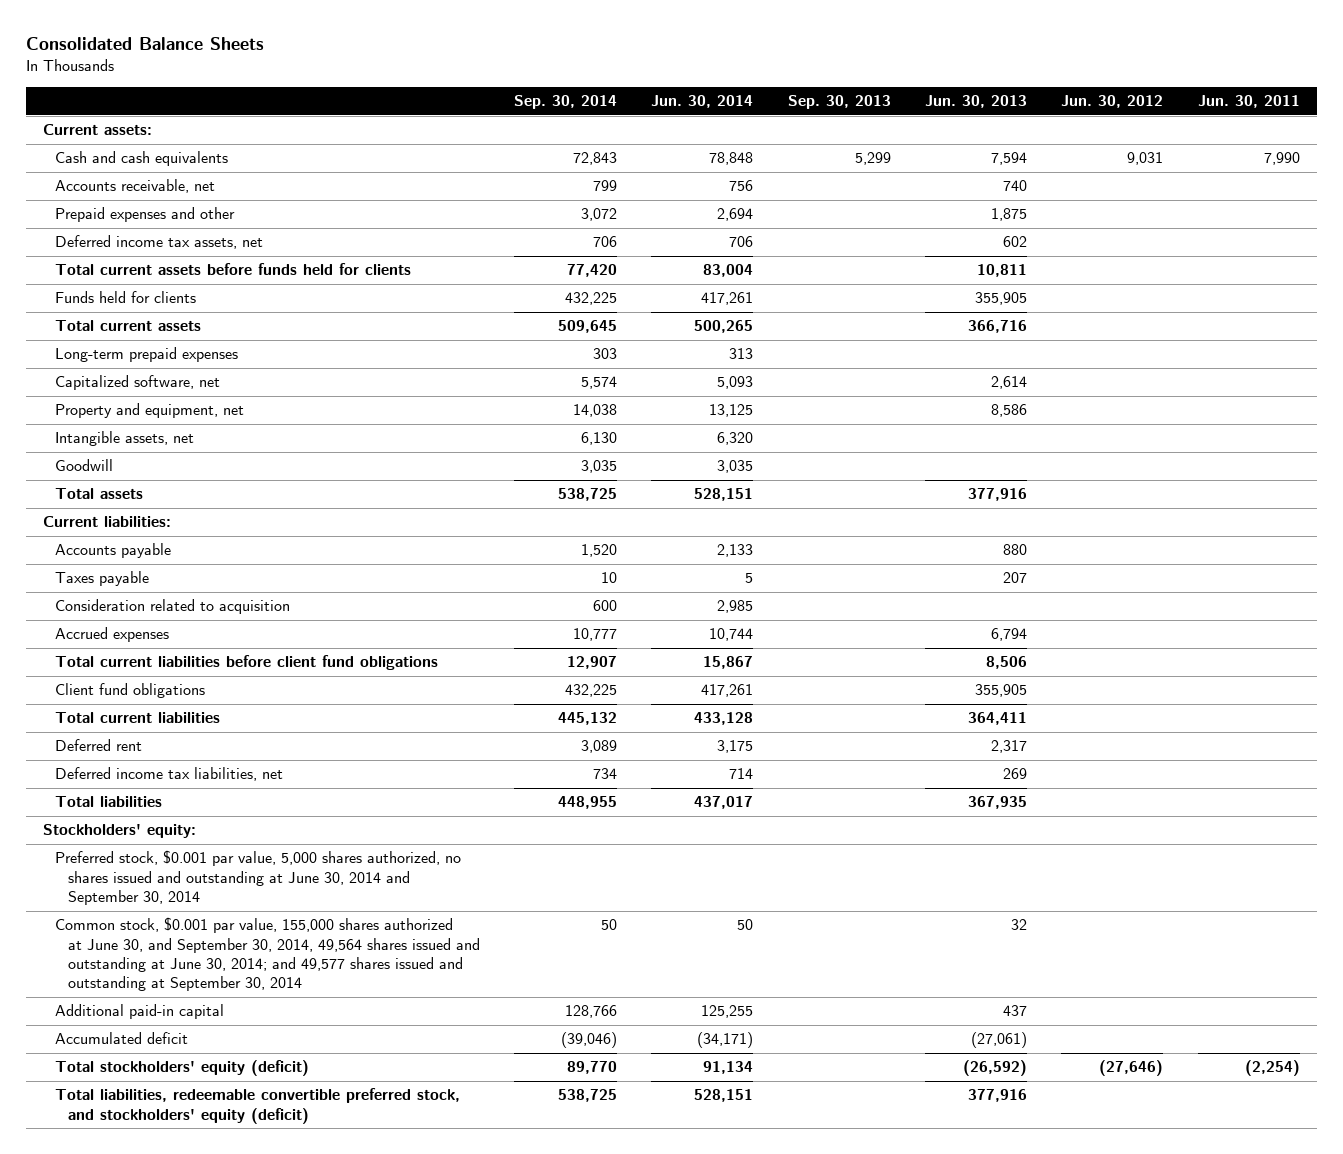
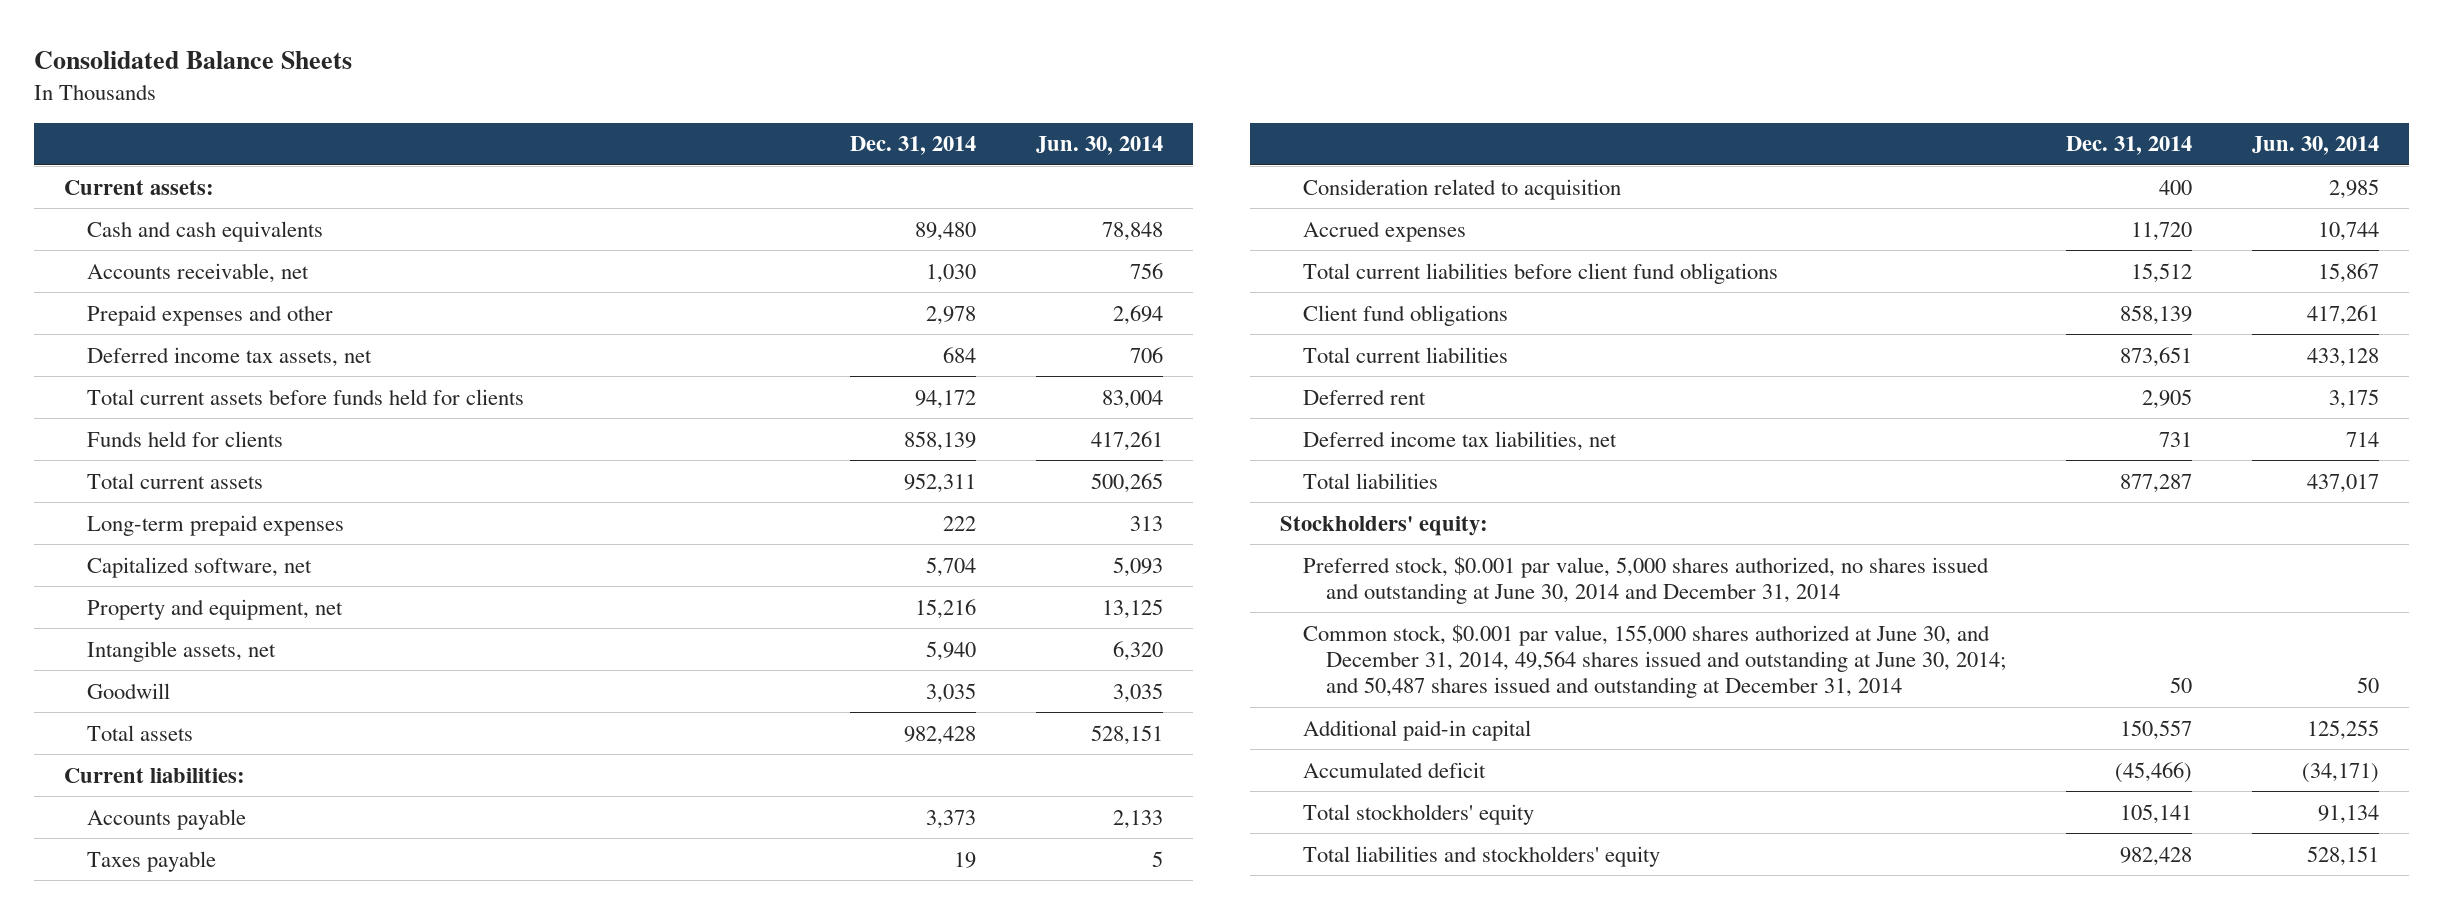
[513,95,617,110] Sep. 30, 2014 -> none
[787,95,891,110] Sep. 30, 2013 -> none
[924,95,1027,109] Jun. 30, 2013 -> none
[1061,95,1164,109] Jun. 30, 2012 -> none
[1197,95,1300,109] Jun. 30, 2011 -> none
none -> [849,136,976,156] Dec. 31, 2014
[55,850,462,905] Preferred stock, $0.001 par value, 5,000 shares authorized, no shares issued and outstanding at June 30, 2014 and September 30, 2014 -> [1302,555,1989,604] Preferred stock, $0.001 par value, 5,000 shares authorized, no shares issued and outstanding at June 30, 2014 and December 31, 2014
[55,917,480,992] Common stock, $0.001 par value, 155,000 shares authorized at June 30, and September 30, 2014, 49,564 shares issued and outstanding at June 30, 2014; and 49,577 shares issued and outstanding at September 30, 2014 -> [1302,623,2006,699] Common stock, $0.001 par value, 155,000 shares authorized at June 30, and December 31, 2014, 49,564 shares issued and outstanding at June 30, 2014; and 50,487 shares issued and outstanding at December 31, 2014
[55,1060,310,1077] Total stockholders' equity (deficit) -> [1302,803,1534,825] Total stockholders' equity
[55,1088,461,1124] Total liabilities, redeemable convertible preferred stock, and stockholders' equity (deficit) -> [1302,845,1660,867] Total liabilities and stockholders' equity

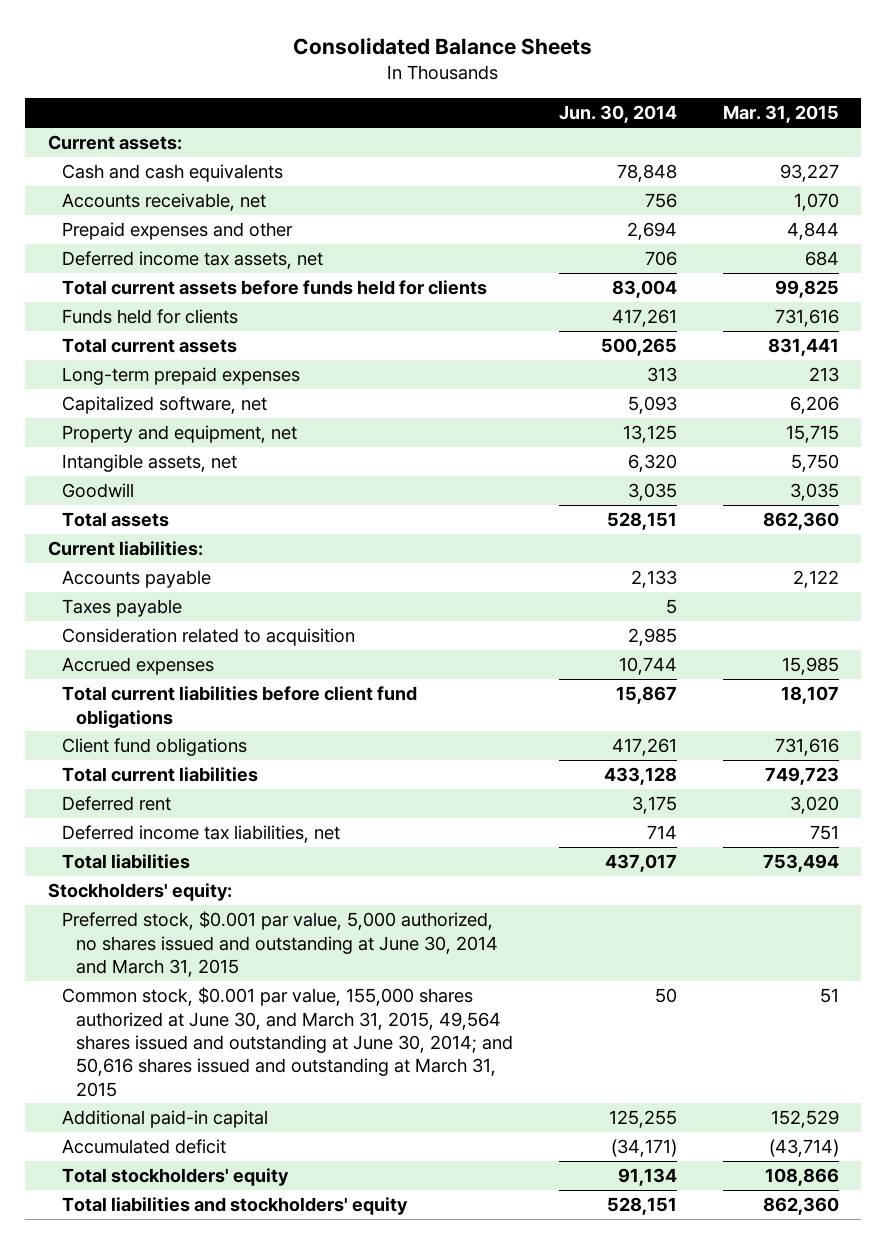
[849,136,976,156] Dec. 31, 2014 -> none
none -> [722,105,839,124] Mar. 31, 2015
[1302,555,1989,604] Preferred stock, $0.001 par value, 5,000 shares authorized, no shares issued and outstanding at June 30, 2014 and December 31, 2014 -> [62,911,499,977] Preferred stock, $0.001 par value, 5,000 authorized, no shares issued and outstanding at June 30, 2014 and March 31, 2015
[1302,623,2006,699] Common stock, $0.001 par value, 155,000 shares authorized at June 30, and December 31, 2014, 49,564 shares issued and outstanding at June 30, 2014; and 50,487 shares issued and outstanding at December 31, 2014 -> [62,987,514,1097] Common stock, $0.001 par value, 155,000 shares authorized at June 30, and March 31, 2015, 49,564 shares issued and outstanding at June 30, 2014; and 50,616 shares issued and outstanding at March 31, 2015

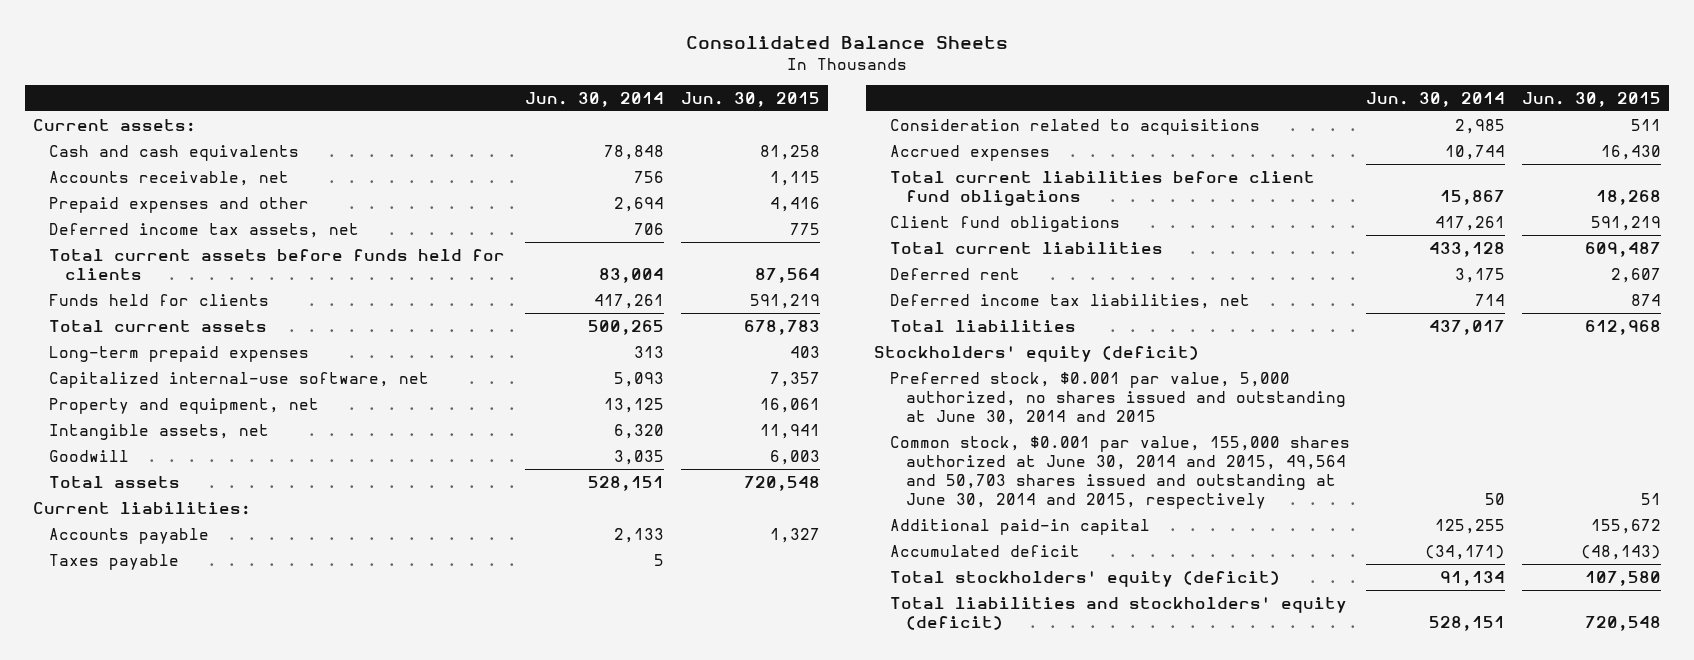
[722,105,839,124] Mar. 31, 2015 -> none
none -> [680,91,820,107] Jun. 30, 2015
[62,396,268,415] Capitalized software, net -> [49,371,430,388] Capitalized internal-use software, net
[62,628,356,647] Consideration related to acquisition -> [890,118,1261,135] Consideration related to acquisitions
[47,883,232,902] Stockholders' equity: -> [874,345,1200,362] Stockholders' equity (deficit)
[62,911,499,977] Preferred stock, $0.001 par value, 5,000 authorized, no shares issued and outstanding at June 30, 2014 and March 31, 2015 -> [890,371,1346,425] Preferred stock, $0.001 par value, 5,000 authorized, no shares issued and outstanding at June 30, 2014 and 2015
[62,987,514,1097] Common stock, $0.001 par value, 155,000 shares authorized at June 30, and March 31, 2015, 49,564 shares issued and outstanding at June 30, 2014; and 50,616 shares issued and outstanding at March 31, 2015 -> [890,435,1351,509] Common stock, $0.001 par value, 155,000 shares authorized at June 30, 2014 and 2015, 49,564 and 50,703 shares issued and outstanding at June 30, 2014 and 2015, respectively
[62,1168,290,1187] Total stockholders' equity -> [890,570,1281,587] Total stockholders' equity (deficit)
[62,1197,409,1216] Total liabilities and stockholders' equity -> [890,596,1348,630] Total liabilities and stockholders' equity (deficit)

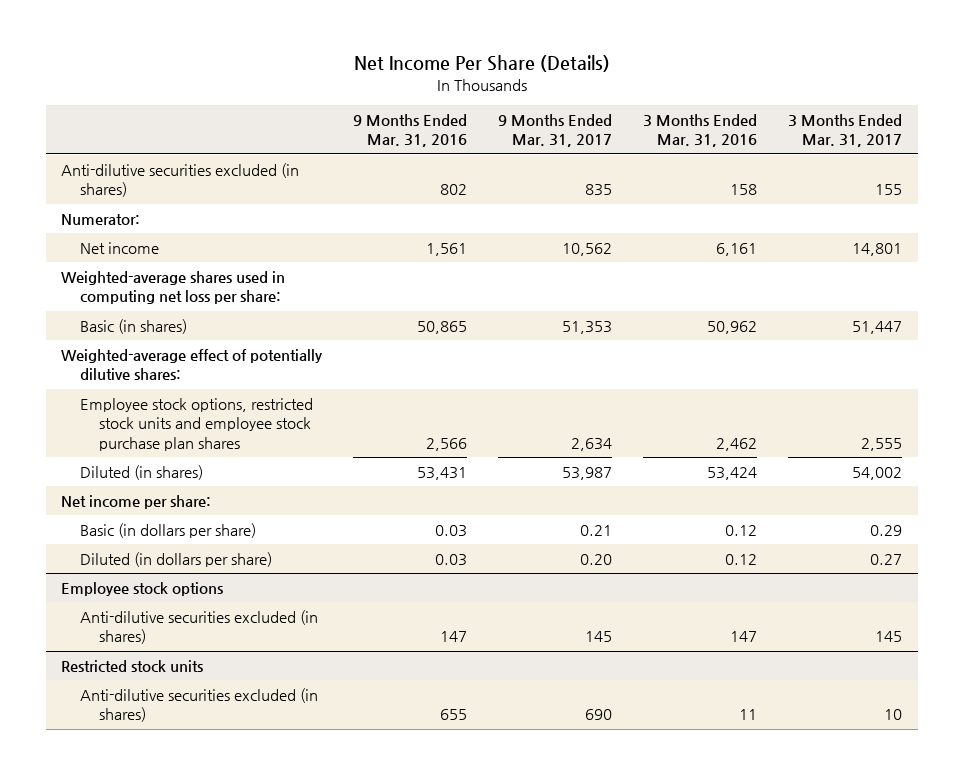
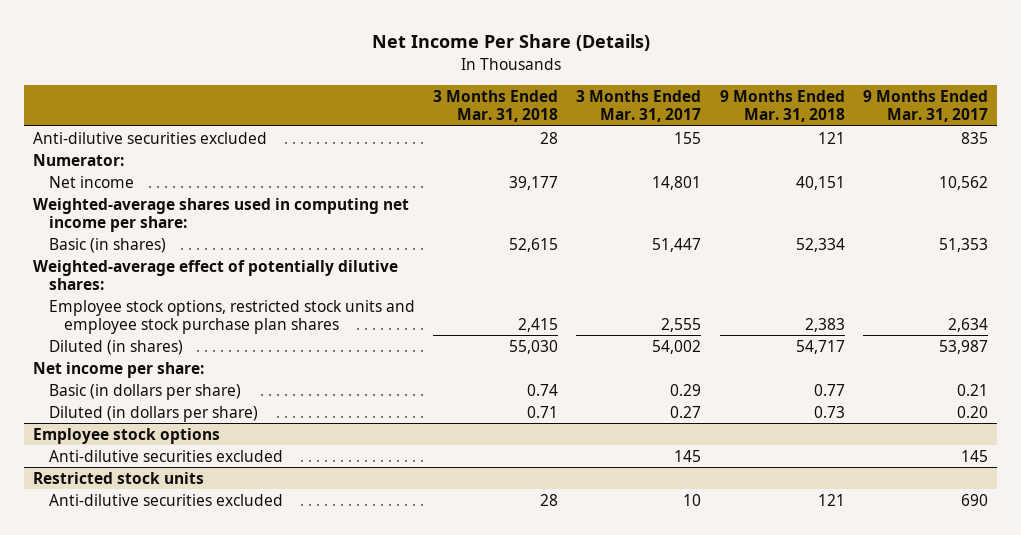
[353,113,468,148] 9 Months Ended Mar. 31, 2016 -> none
[643,113,758,148] 3 Months Ended Mar. 31, 2016 -> none
none -> [432,90,558,123] 3 Months Ended Mar. 31, 2018
none -> [719,90,845,123] 9 Months Ended Mar. 31, 2018
[61,162,300,198] Anti-dilutive securities excluded (in shares) -> [33,131,268,144] Anti-dilutive securities excluded
[61,270,286,305] Weighted-average shares used in computing net loss per share: -> [33,197,410,232] Weighted-average shares used in computing net income per share:
[80,609,319,645] Anti-dilutive securities excluded (in shares) -> [48,449,283,462] Anti-dilutive securities excluded
[80,687,319,723] Anti-dilutive securities excluded (in shares) -> [48,493,283,506] Anti-dilutive securities excluded

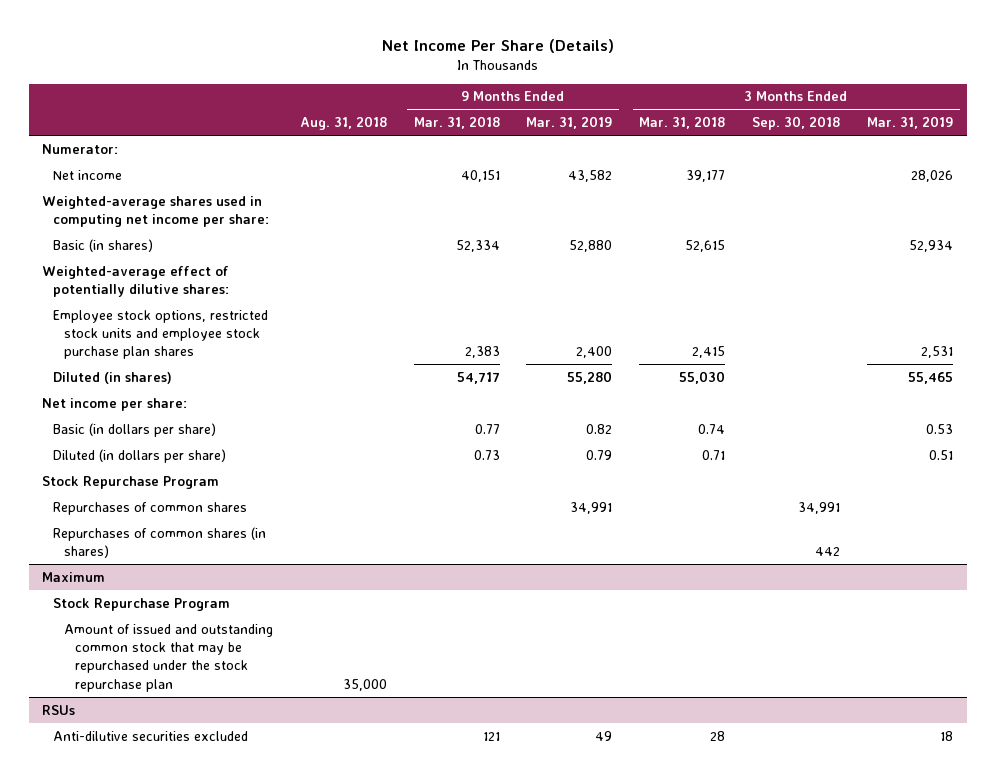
[576,90,702,123] 3 Months Ended Mar. 31, 2017 -> none
[862,90,988,123] 9 Months Ended Mar. 31, 2017 -> none
none -> [299,116,387,131] Aug. 31, 2018
none -> [526,116,613,130] Mar. 31, 2019
none -> [752,116,841,131] Sep. 30, 2018
none -> [867,116,954,130] Mar. 31, 2019
[33,131,268,144] Anti-dilutive securities excluded -> none
[33,427,221,444] Employee stock options -> none
[48,449,283,462] Anti-dilutive securities excluded -> none
none -> [42,475,220,489] Stock Repurchase Program
none -> [52,501,247,515] Repurchases of common shares
none -> [52,526,266,558] Repurchases of common shares (in shares)
none -> [42,571,106,582] Maximum
none -> [52,597,230,611] Stock Repurchase Program
none -> [63,623,273,692] Amount of issued and outstanding common stock that may be repurchased under the stock repurchase plan
[33,471,205,484] Restricted stock units -> [42,704,76,715] RSUs

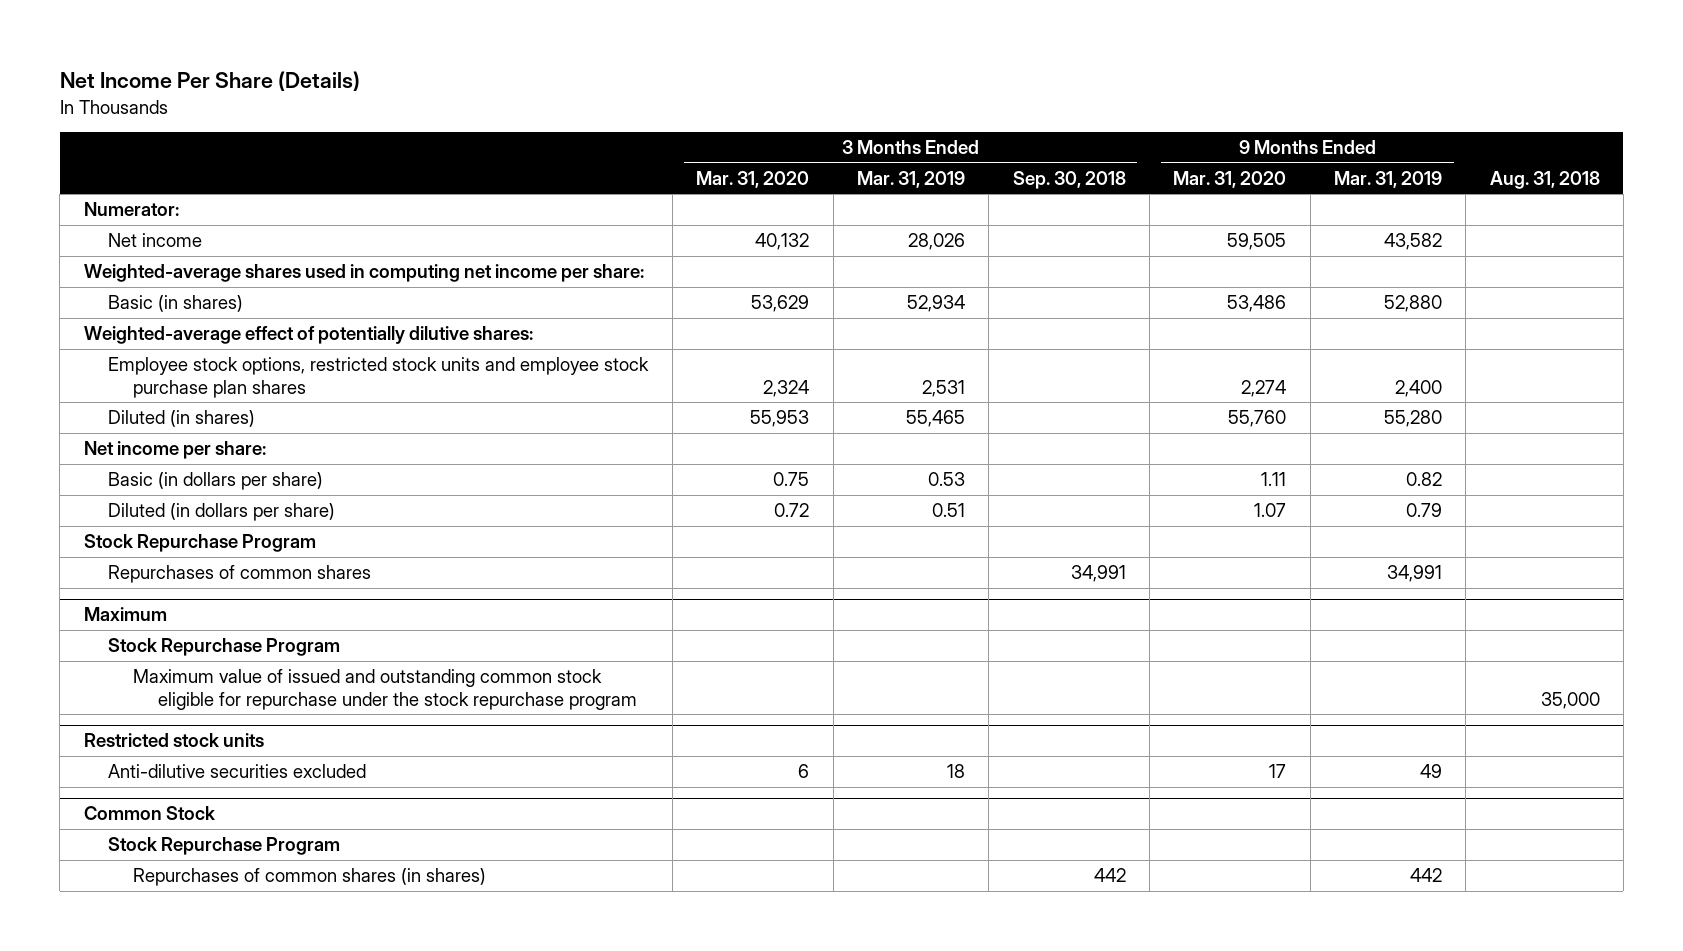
[413,116,500,130] Mar. 31, 2018 -> none
[639,116,726,130] Mar. 31, 2018 -> none
none -> [696,170,810,188] Mar. 31, 2020
none -> [1173,170,1287,188] Mar. 31, 2020
[52,526,266,558] Repurchases of common shares (in shares) -> none
[63,623,273,692] Amount of issued and outstanding common stock that may be repurchased under the stock repurchase plan -> [133,669,638,710] Maximum value of issued and outstanding common stock eligible for repurchase under the stock repurchase program
[42,704,76,715] RSUs -> [83,733,264,748] Restricted stock units
none -> [83,806,215,821] Common Stock
none -> [108,837,341,856] Stock Repurchase Program
none -> [133,868,487,887] Repurchases of common shares (in shares)

